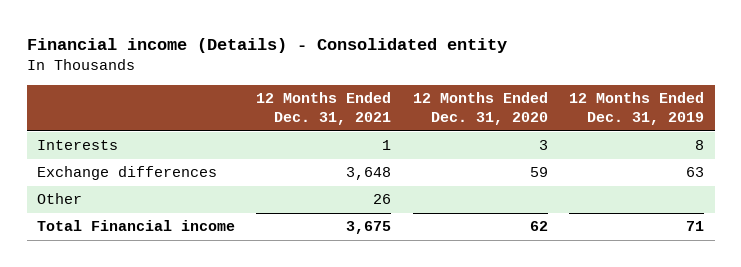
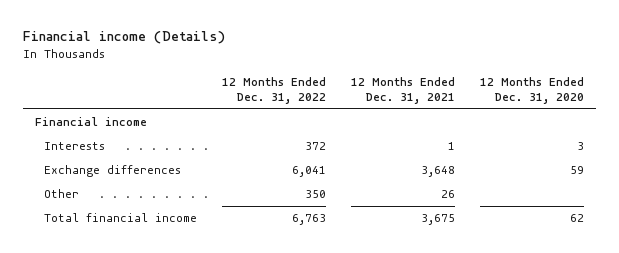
[26,37,507,53] Financial income (Details) - Consolidated entity -> [22,31,225,45] Financial income (Details)
[569,92,705,125] 12 Months Ended Dec. 31, 2019 -> none
none -> [221,76,326,104] 12 Months Ended Dec. 31, 2022
none -> [35,117,148,127] Financial income
[37,220,236,232] Total Financial income -> [43,213,197,223] Total financial income

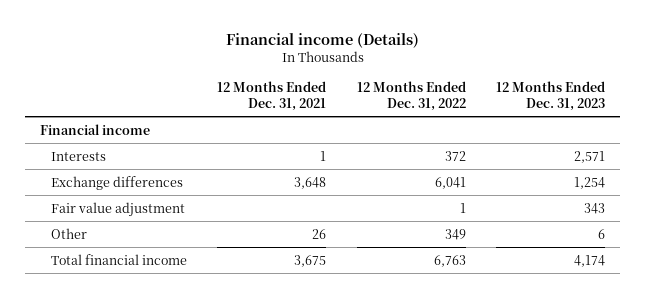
[479,76,584,104] 12 Months Ended Dec. 31, 2020 -> none
none -> [496,80,606,112] 12 Months Ended Dec. 31, 2023
none -> [50,201,185,217] Fair value adjustment
[304,190,326,199] 350 -> [444,228,466,240] 349

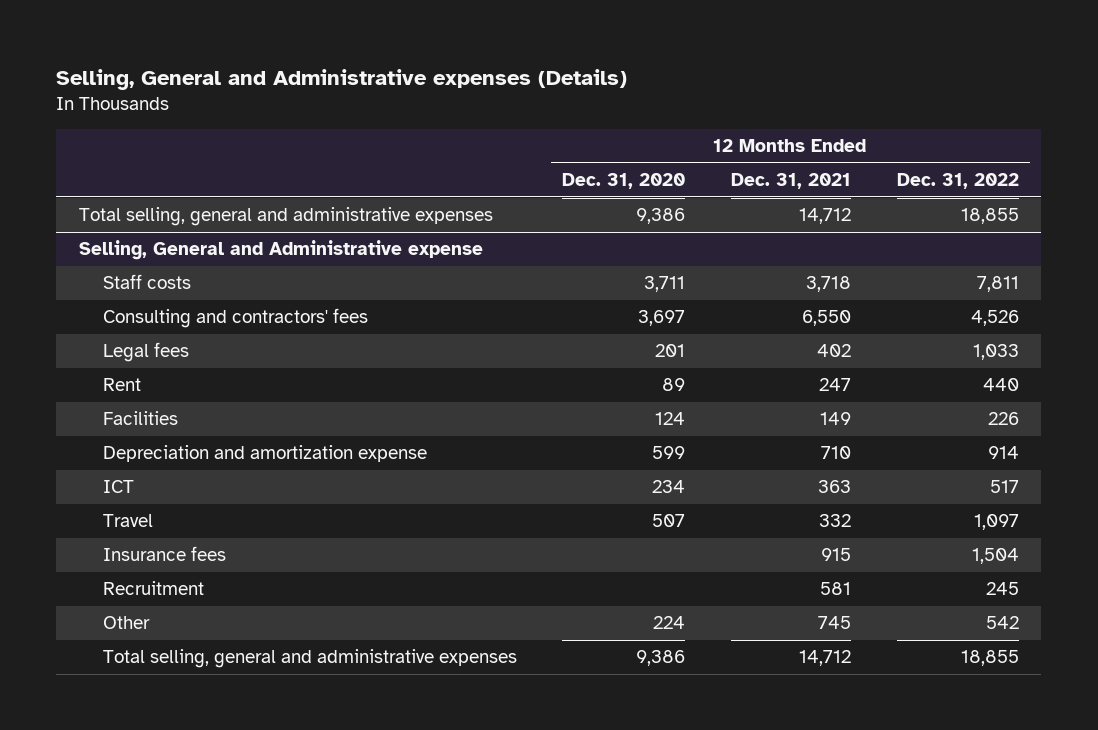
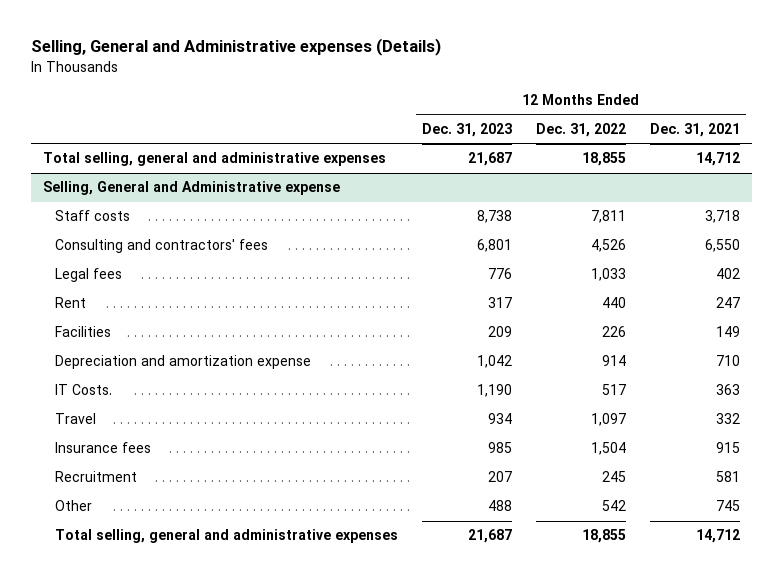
[562,173,686,190] Dec. 31, 2020 -> none
none -> [421,122,512,137] Dec. 31, 2023
[102,480,134,494] ICT -> [54,384,112,396] IT Costs.

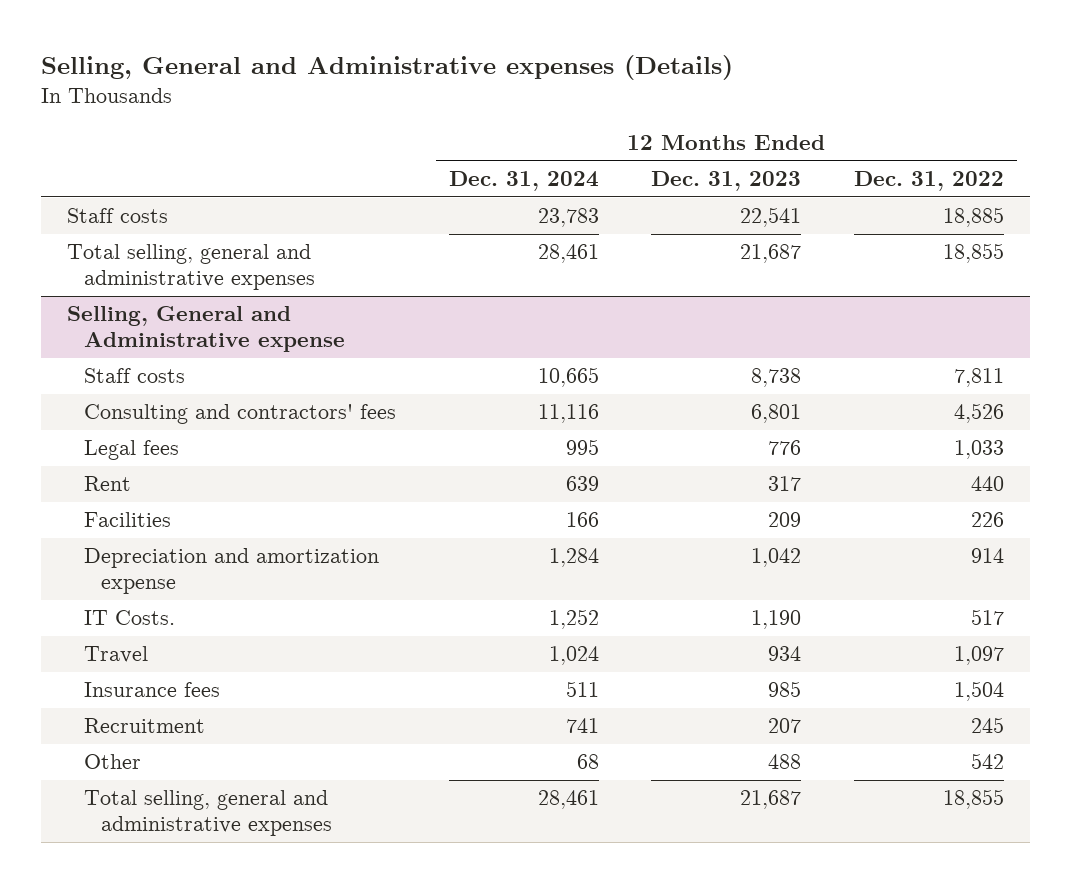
[650,122,741,137] Dec. 31, 2021 -> none
none -> [448,171,599,192] Dec. 31, 2024
none -> [67,208,169,224] Staff costs

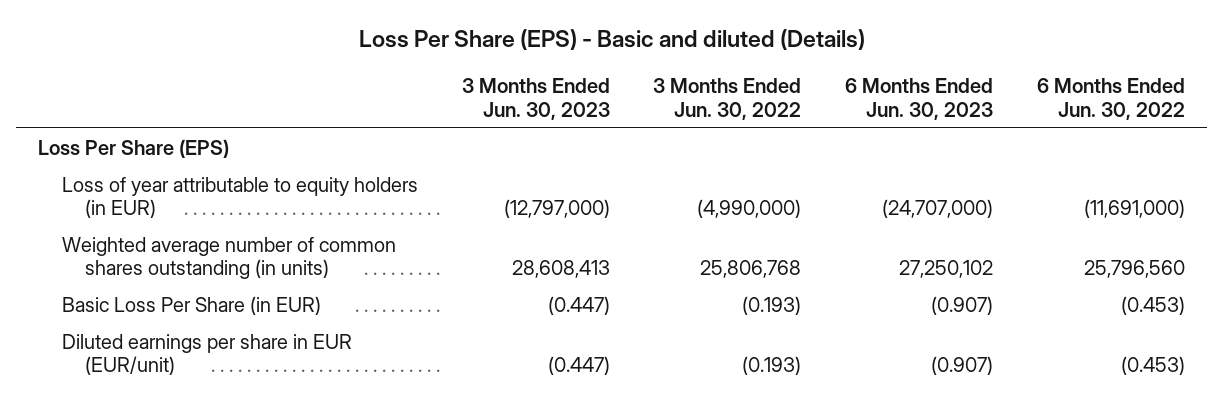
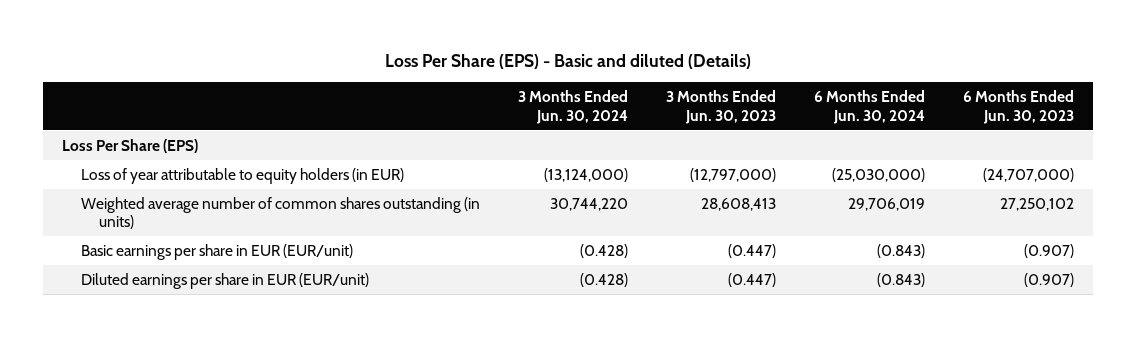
[653,78,802,120] 3 Months Ended Jun. 30, 2022 -> none
[1036,78,1185,120] 6 Months Ended Jun. 30, 2022 -> none
none -> [517,90,628,124] 3 Months Ended Jun. 30, 2024
none -> [813,90,925,124] 6 Months Ended Jun. 30, 2024
[61,295,321,315] Basic Loss Per Share (in EUR) -> [80,243,353,260] Basic earnings per share in EUR (EUR/unit)

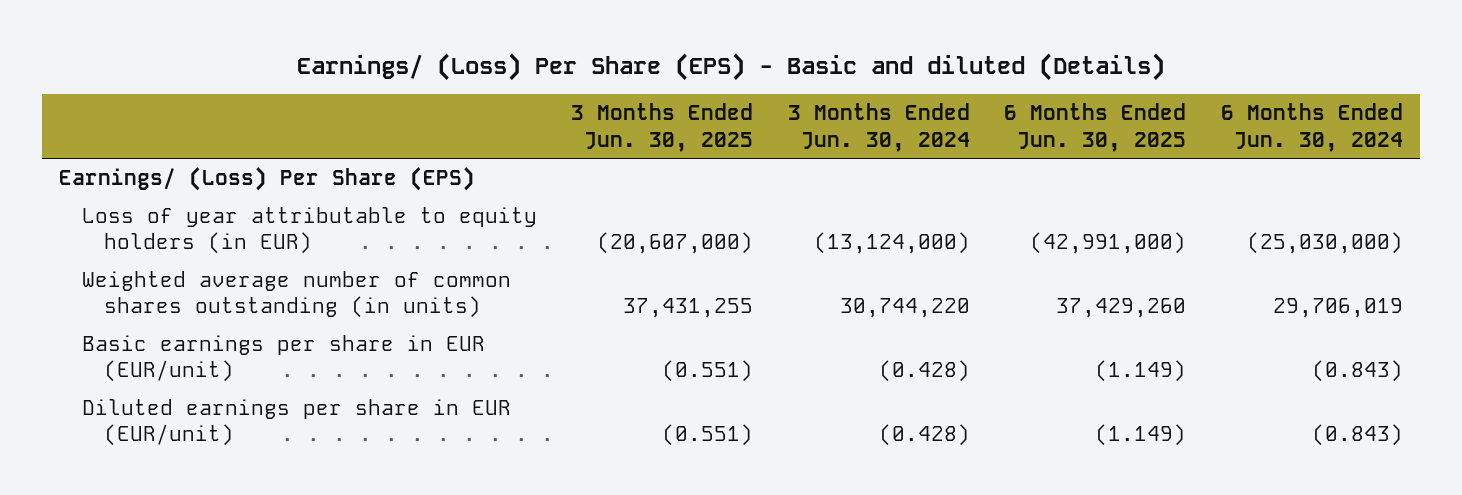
[384,53,751,69] Loss Per Share (EPS) - Basic and diluted (Details) -> [296,52,1165,81] Earnings/ (Loss) Per Share (EPS) - Basic and diluted (Details)
[665,90,776,124] 3 Months Ended Jun. 30, 2023 -> none
[962,90,1074,124] 6 Months Ended Jun. 30, 2023 -> none
none -> [571,103,754,152] 3 Months Ended Jun. 30, 2025
none -> [1004,103,1187,152] 6 Months Ended Jun. 30, 2025
[62,138,199,153] Loss Per Share (EPS) -> [59,167,476,192] Earnings/ (Loss) Per Share (EPS)

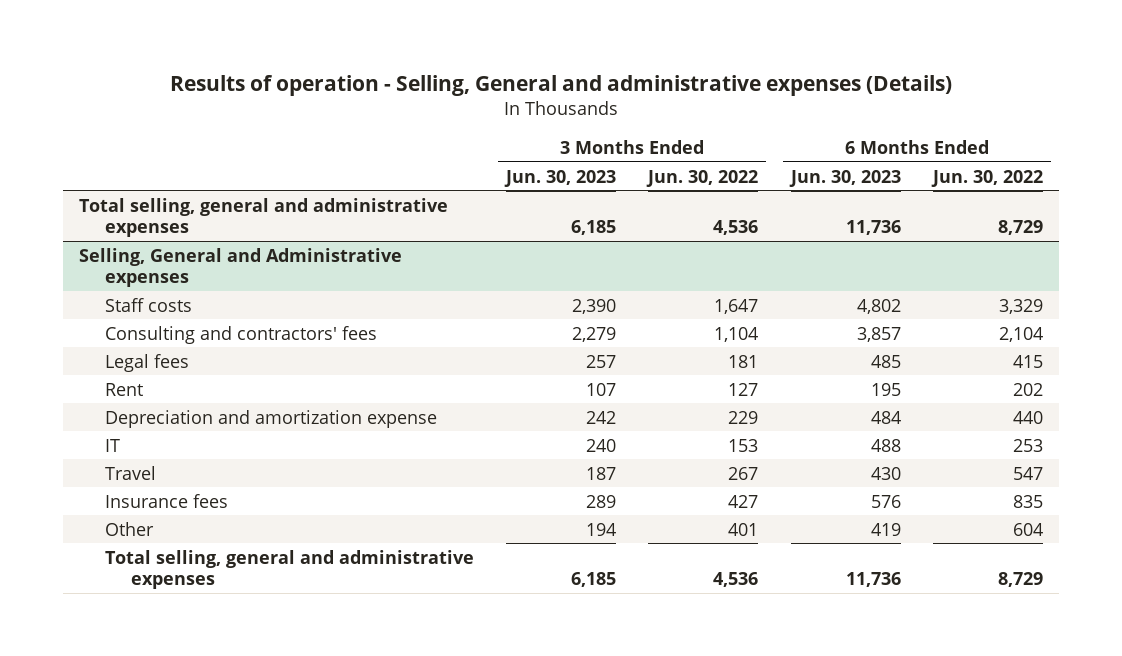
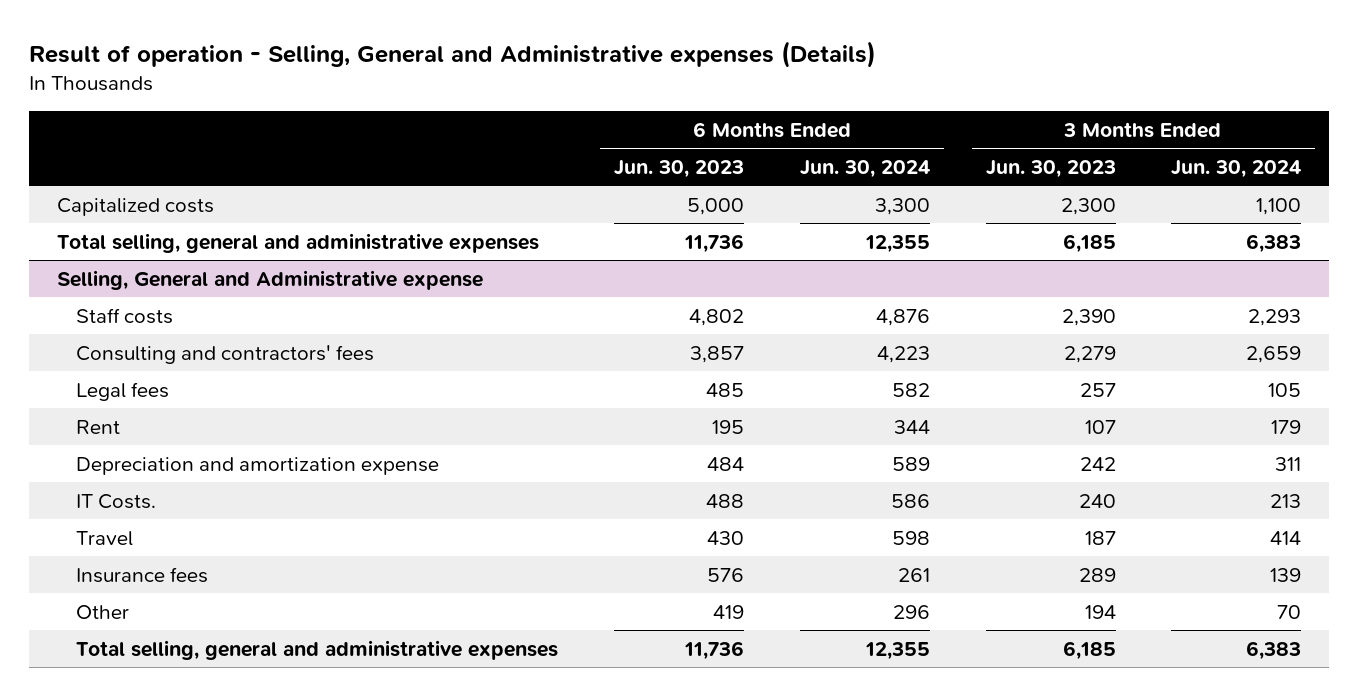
[169,74,952,96] Results of operation - Selling, General and administrative expenses (Details) -> [29,41,877,69] Result of operation - Selling, General and Administrative expenses (Details)
[646,169,759,187] Jun. 30, 2022 -> none
[930,169,1043,187] Jun. 30, 2022 -> none
none -> [799,160,930,179] Jun. 30, 2024
none -> [1171,160,1302,179] Jun. 30, 2024
none -> [57,197,215,216] Capitalized costs
[78,247,402,288] Selling, General and Administrative expenses -> [57,269,484,290] Selling, General and Administrative expense
[105,438,121,452] IT -> [76,493,157,509] IT Costs.

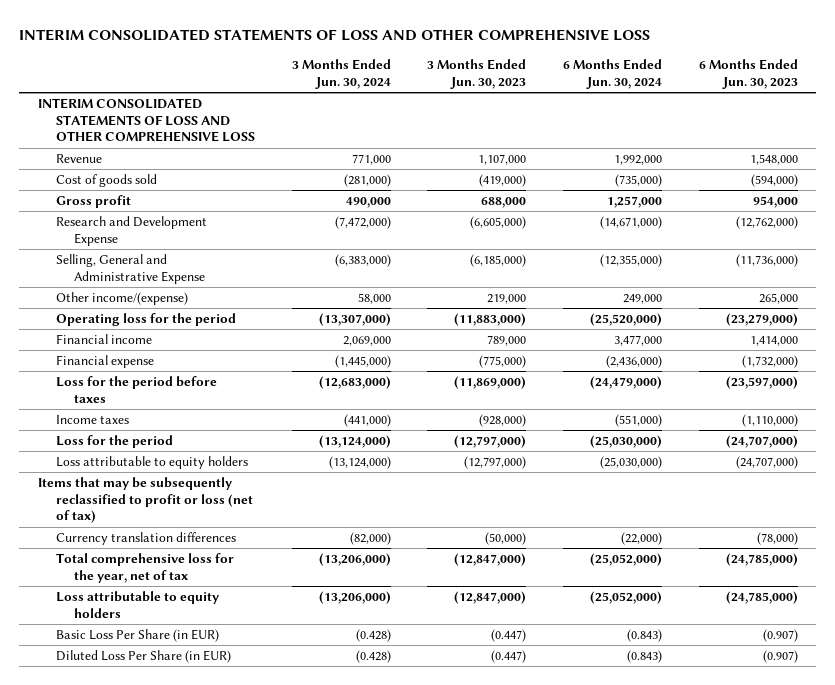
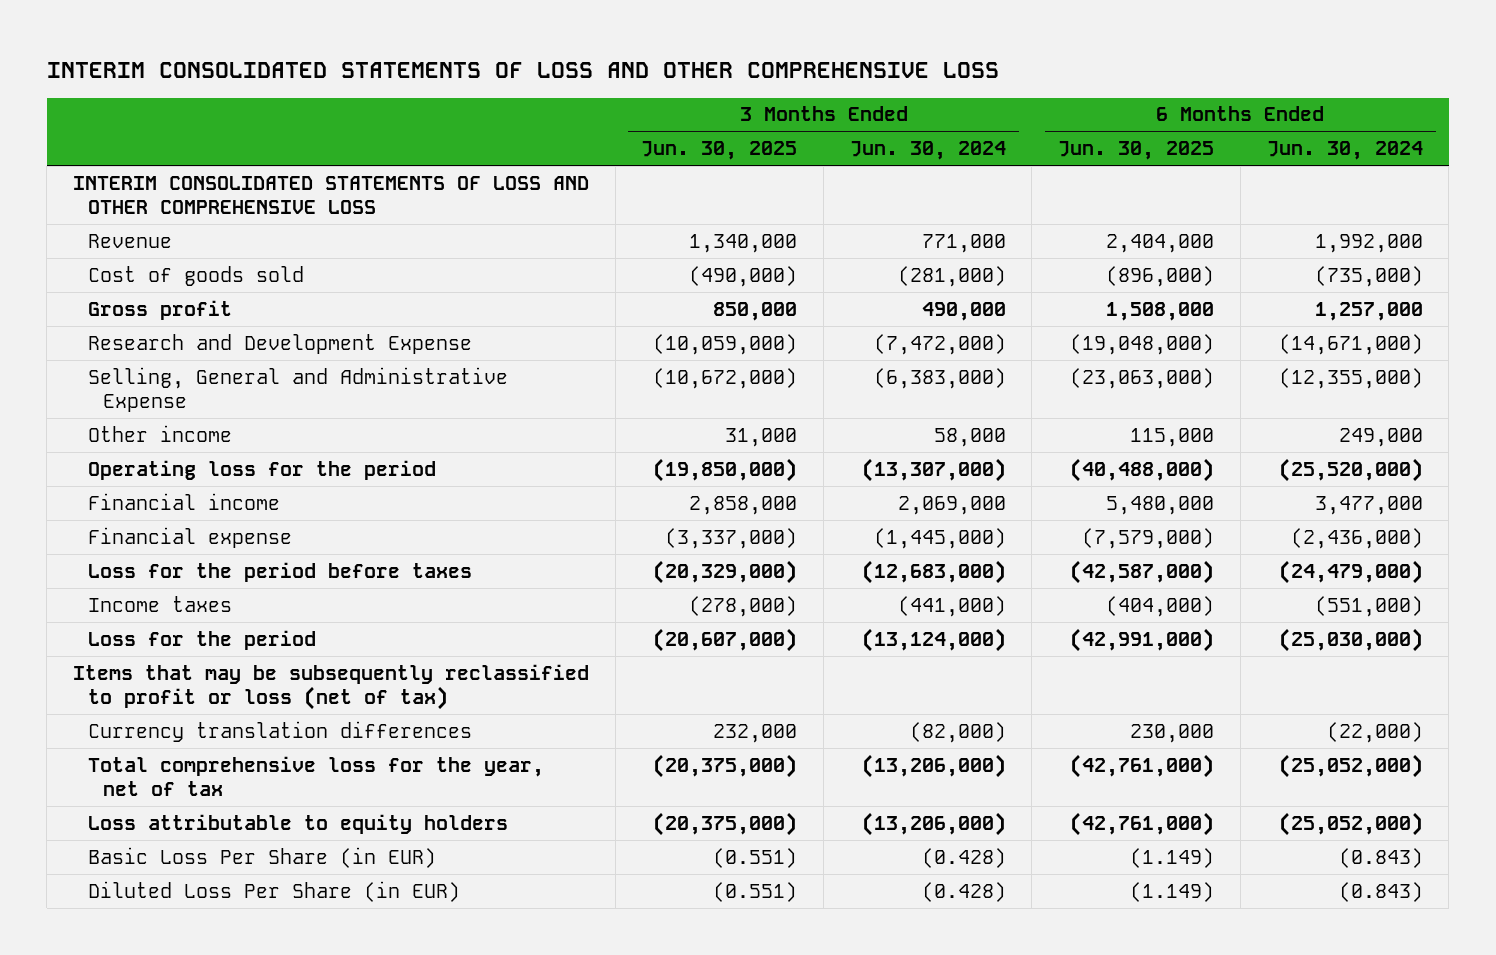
[427,59,527,89] 3 Months Ended Jun. 30, 2023 -> none
[698,59,798,89] 6 Months Ended Jun. 30, 2023 -> none
none -> [641,141,798,161] Jun. 30, 2025
none -> [1058,141,1215,161] Jun. 30, 2025
[56,292,189,306] Other income/(expense) -> [88,424,233,442] Other income
[56,456,249,470] Loss attributable to equity holders -> none

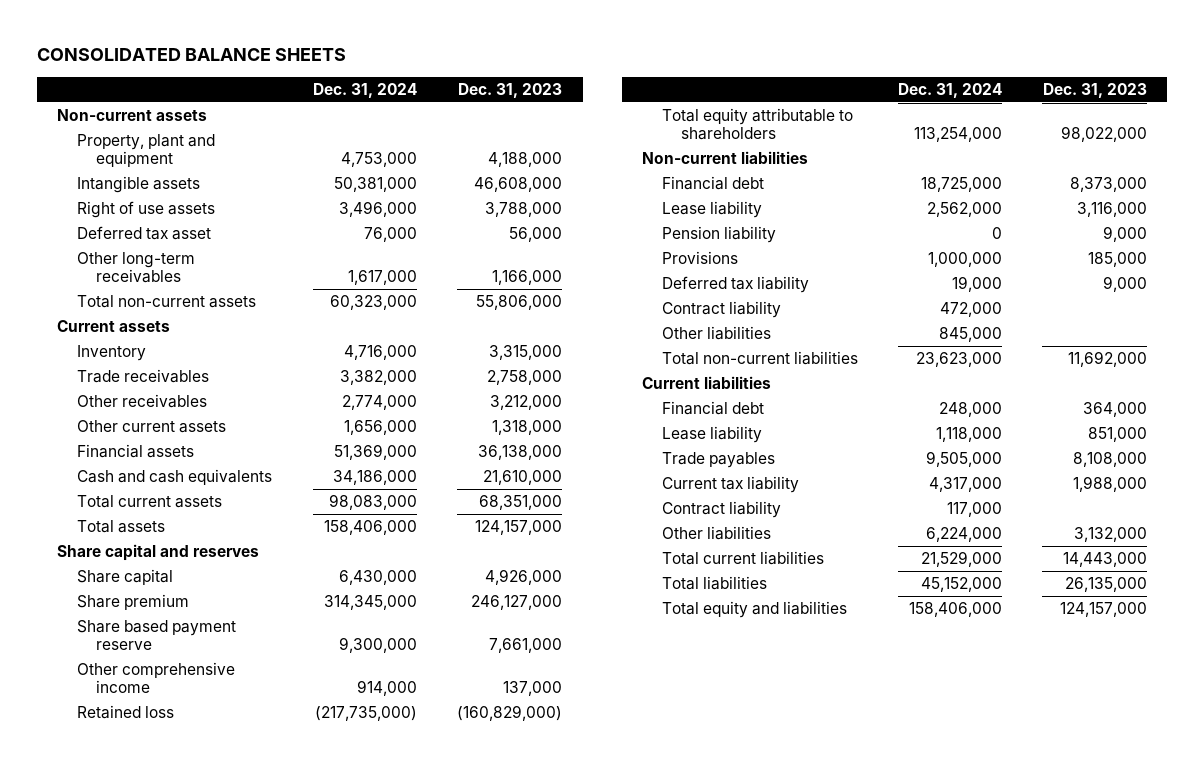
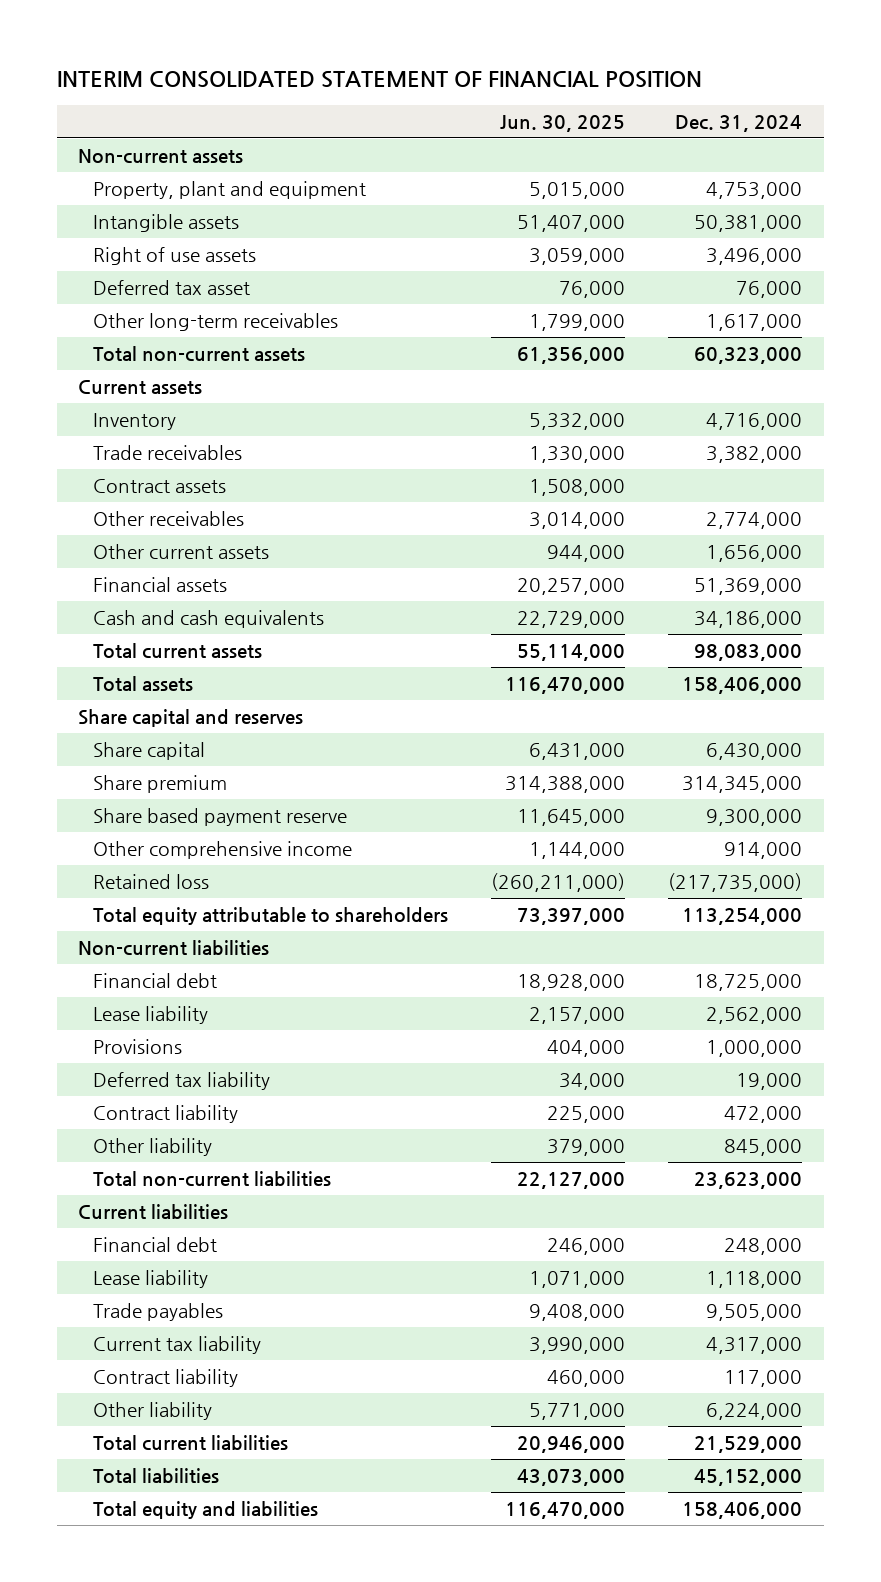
[36,48,346,62] CONSOLIDATED BALANCE SHEETS -> [56,71,702,89] INTERIM CONSOLIDATED STATEMENT OF FINANCIAL POSITION
[458,82,563,98] Dec. 31, 2023 -> none
none -> [500,115,626,133] Jun. 30, 2025
none -> [92,479,226,494] Contract assets
[661,226,776,244] Pension liability -> none
[661,326,771,341] Other liabilities -> [92,1138,212,1157] Other liability
[661,526,771,541] Other liabilities -> [92,1402,212,1421] Other liability

